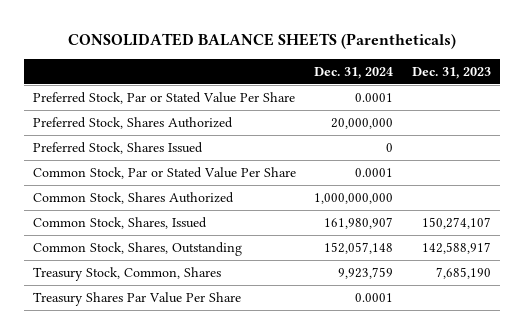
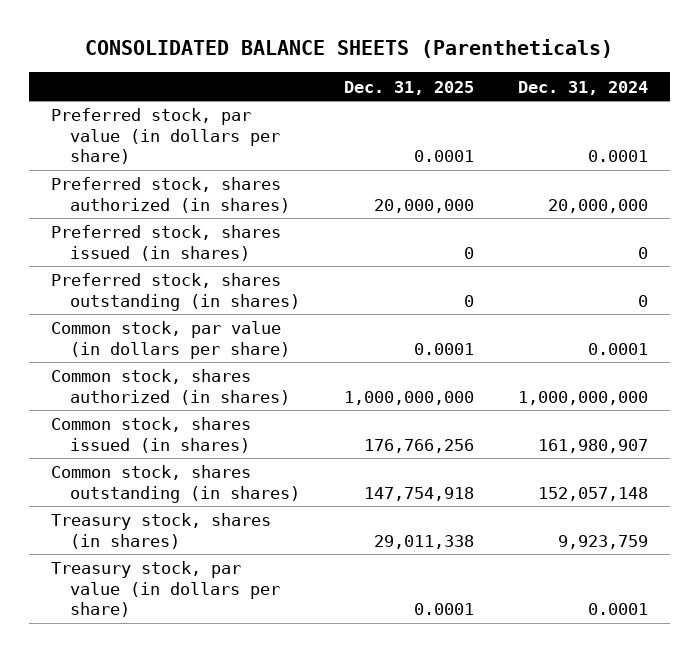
[411,66,491,79] Dec. 31, 2023 -> none
none -> [343,80,474,95] Dec. 31, 2025
[33,91,296,104] Preferred Stock, Par or Stated Value Per Share -> [50,108,280,165] Preferred stock, par value (in dollars per share)
[33,116,234,129] Preferred Stock, Shares Authorized -> [50,177,290,213] Preferred stock, shares authorized (in shares)
[33,141,204,154] Preferred Stock, Shares Issued -> [50,225,281,261] Preferred stock, shares issued (in shares)
none -> [50,273,300,311] Preferred stock, shares outstanding (in shares)
[33,166,297,179] Common Stock, Par or Stated Value Per Share -> [50,321,290,359] Common stock, par value (in dollars per share)
[33,191,235,204] Common Stock, Shares Authorized -> [50,369,290,405] Common stock, shares authorized (in shares)
[33,216,208,229] Common Stock, Shares, Issued -> [50,417,251,453] Common stock, shares issued (in shares)
[33,241,243,256] Common Stock, Shares, Outstanding -> [50,465,300,503] Common stock, shares outstanding (in shares)
[33,266,222,281] Treasury Stock, Common, Shares -> [50,513,271,549] Treasury stock, shares (in shares)
[33,291,242,306] Treasury Shares Par Value Per Share -> [50,561,280,618] Treasury stock, par value (in dollars per share)

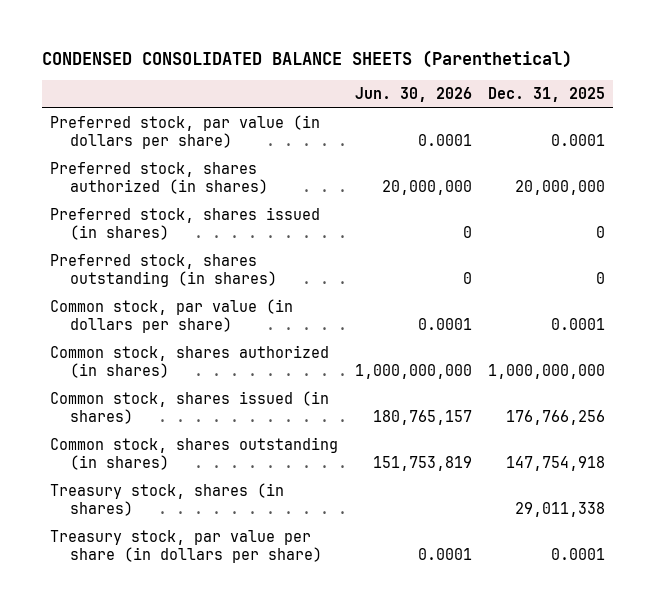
[85,39,614,59] CONSOLIDATED BALANCE SHEETS (Parentheticals) -> [42,50,573,69] CONDENSED CONSOLIDATED BALANCE SHEETS (Parenthetical)
[517,80,648,95] Dec. 31, 2024 -> none
none -> [354,87,472,103] Jun. 30, 2026
[50,561,280,618] Treasury stock, par value (in dollars per share) -> [50,530,323,564] Treasury stock, par value per share (in dollars per share)

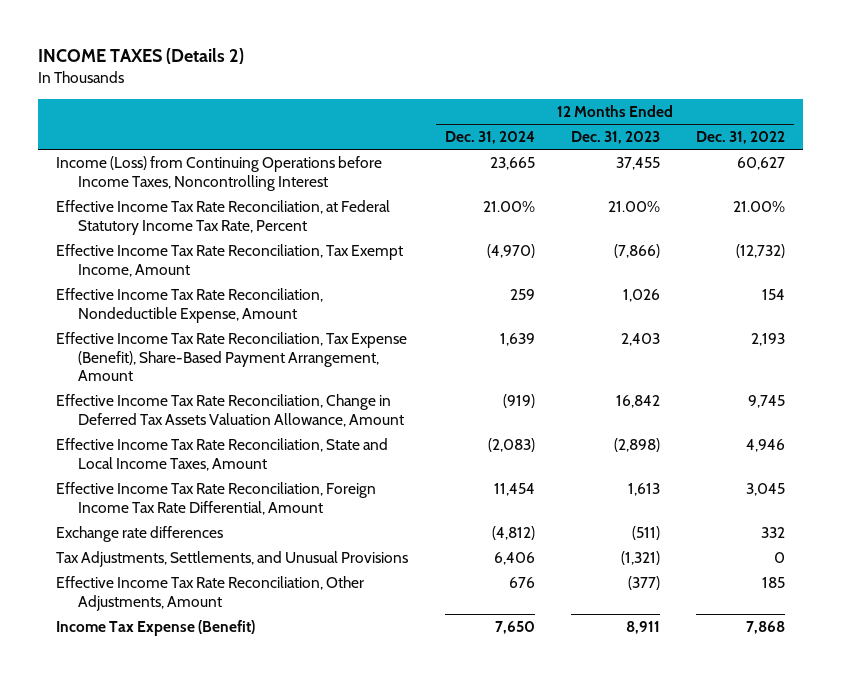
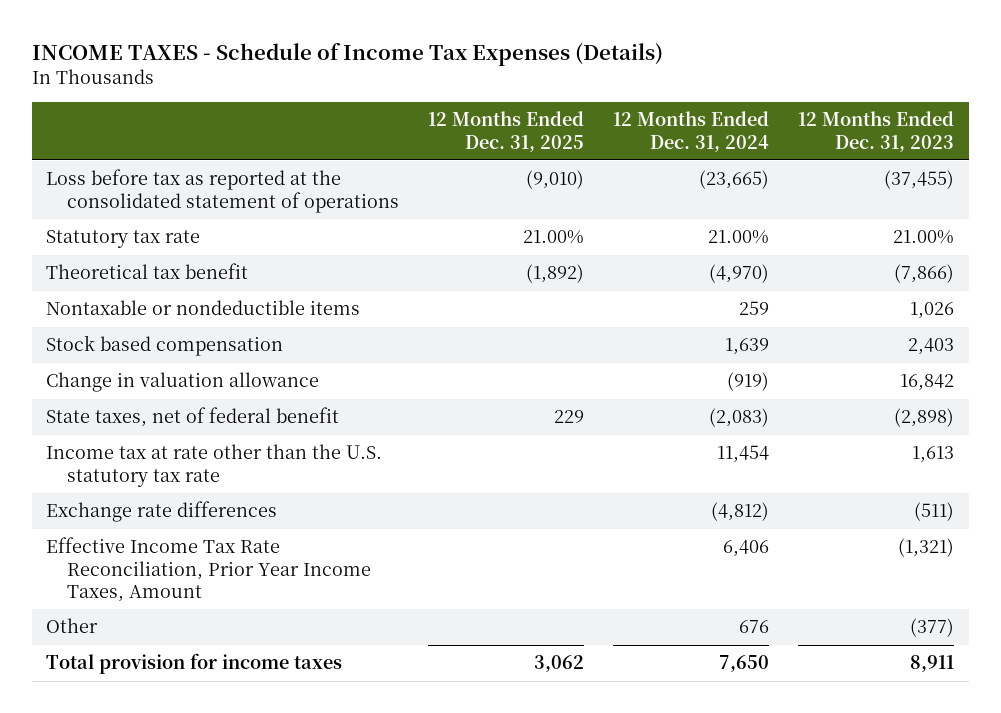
[38,48,245,65] INCOME TAXES (Details 2) -> [31,42,663,66] INCOME TAXES - Schedule of Income Tax Expenses (Details)
[696,131,786,145] Dec. 31, 2022 -> none
none -> [428,111,585,152] 12 Months Ended Dec. 31, 2025
[56,156,383,191] Income (Loss) from Continuing Operations before Income Taxes, Noncontrolling Interest -> [46,169,400,213] Loss before tax as reported at the consolidated statement of operations
[489,157,535,171] 23,665 -> [699,170,770,190] (23,665)
[615,157,660,171] 37,455 -> [884,170,955,190] (37,455)
[56,200,391,235] Effective Income Tax Rate Reconciliation, at Federal Statutory Income Tax Rate, Percent -> [46,230,201,249] Statutory tax rate
[56,244,404,277] Effective Income Tax Rate Reconciliation, Tax Exempt Income, Amount -> [46,263,249,280] Theoretical tax benefit
[56,288,324,323] Effective Income Tax Rate Reconciliation, Nondeductible Expense, Amount -> [46,300,361,316] Nontaxable or nondeductible items
[56,332,408,382] Effective Income Tax Rate Reconciliation, Tax Expense (Benefit), Share-Based Payment Arrangement, Amount -> [46,335,284,357] Stock based compensation
[56,394,405,427] Effective Income Tax Rate Reconciliation, Change in Deferred Tax Assets Valuation Allowance, Amount -> [46,372,320,393] Change in valuation allowance
[56,438,389,471] Effective Income Tax Rate Reconciliation, State and Local Income Taxes, Amount -> [46,407,340,428] State taxes, net of federal benefit
[56,482,377,515] Effective Income Tax Rate Reconciliation, Foreign Income Tax Rate Differential, Amount -> [46,444,383,487] Income tax at rate other than the U.S. statutory tax rate
[56,551,409,568] Tax Adjustments, Settlements, and Unusual Provisions -> [46,537,372,603] Effective Income Tax Rate Reconciliation, Prior Year Income Taxes, Amount
[56,576,365,611] Effective Income Tax Rate Reconciliation, Other Adjustments, Amount -> [46,618,99,634] Other
[56,620,256,637] Income Tax Expense (Benefit) -> [46,653,343,675] Total provision for income taxes

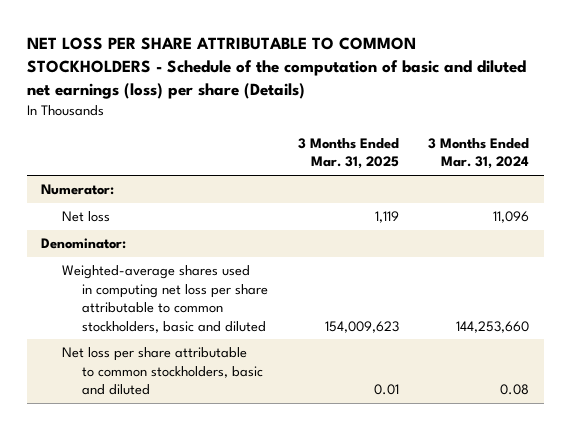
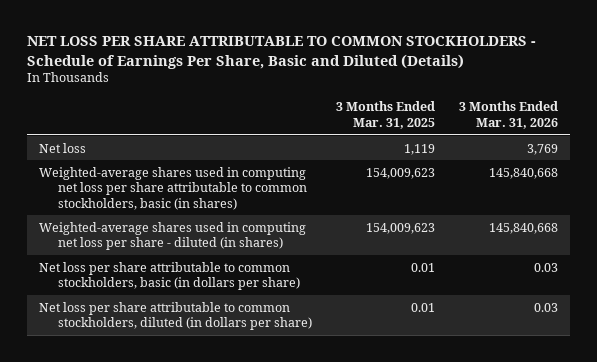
[26,37,526,100] NET LOSS PER SHARE ATTRIBUTABLE TO COMMON STOCKHOLDERS - Schedule of the computation of basic and diluted net earnings (loss) per share (Details) -> [27,36,537,69] NET LOSS PER SHARE ATTRIBUTABLE TO COMMON STOCKHOLDERS - Schedule of Earnings Per Share, Basic and Diluted (Details)
[428,138,530,170] 3 Months Ended Mar. 31, 2024 -> none
none -> [458,101,558,129] 3 Months Ended Mar. 31, 2026
[41,184,115,196] Numerator: -> none
[41,238,127,250] Denominator: -> none
[61,265,269,333] Weighted-average shares used in computing net loss per share attributable to common stockholders, basic and diluted -> [39,166,307,210] Weighted-average shares used in computing net loss per share attributable to common stockholders, basic (in shares)
none -> [39,221,307,251] Weighted-average shares used in computing net loss per share - diluted (in shares)
[61,347,264,396] Net loss per share attributable to common stockholders, basic and diluted -> [39,261,300,291] Net loss per share attributable to common stockholders, basic (in dollars per share)
none -> [39,301,312,331] Net loss per share attributable to common stockholders, diluted (in dollars per share)

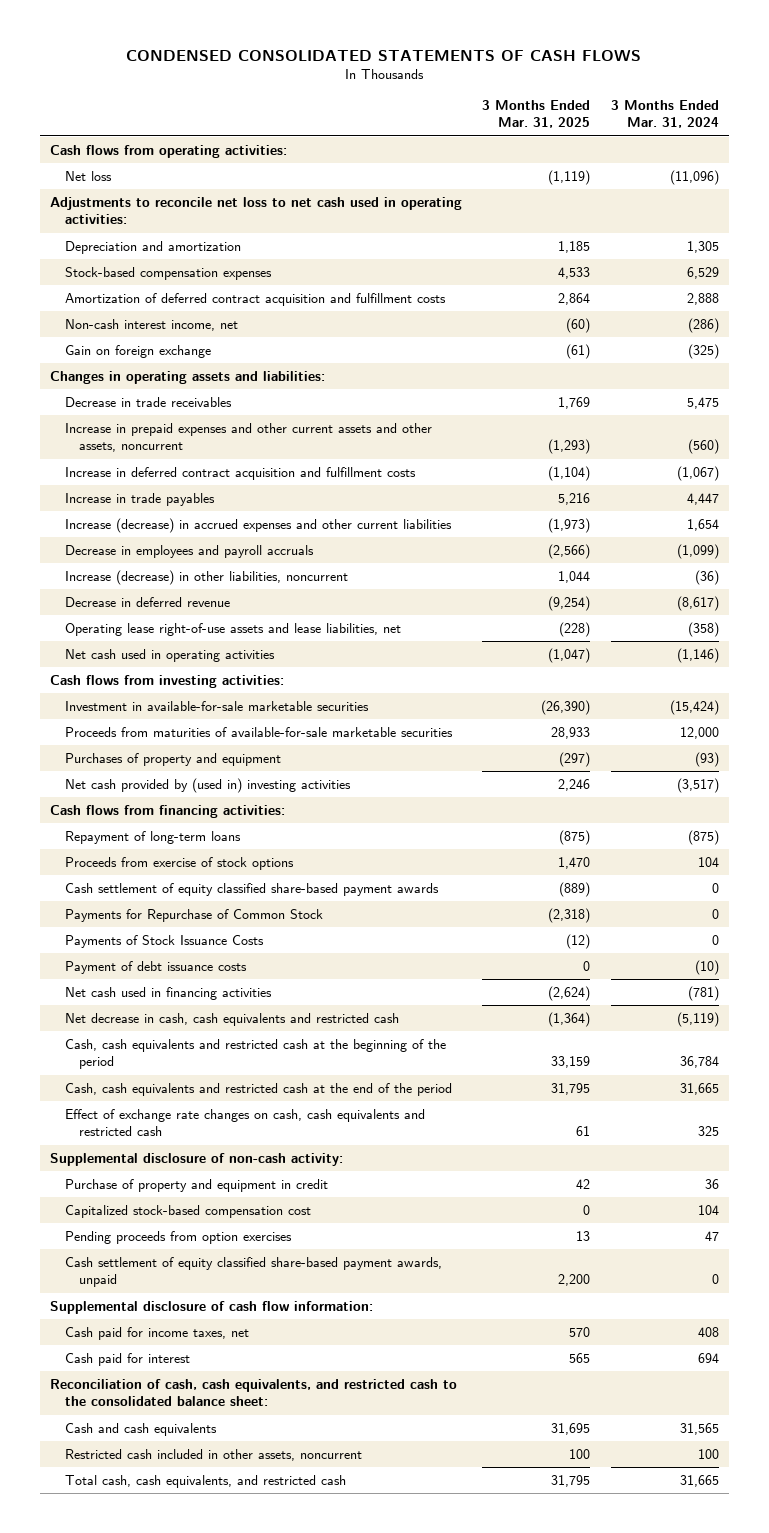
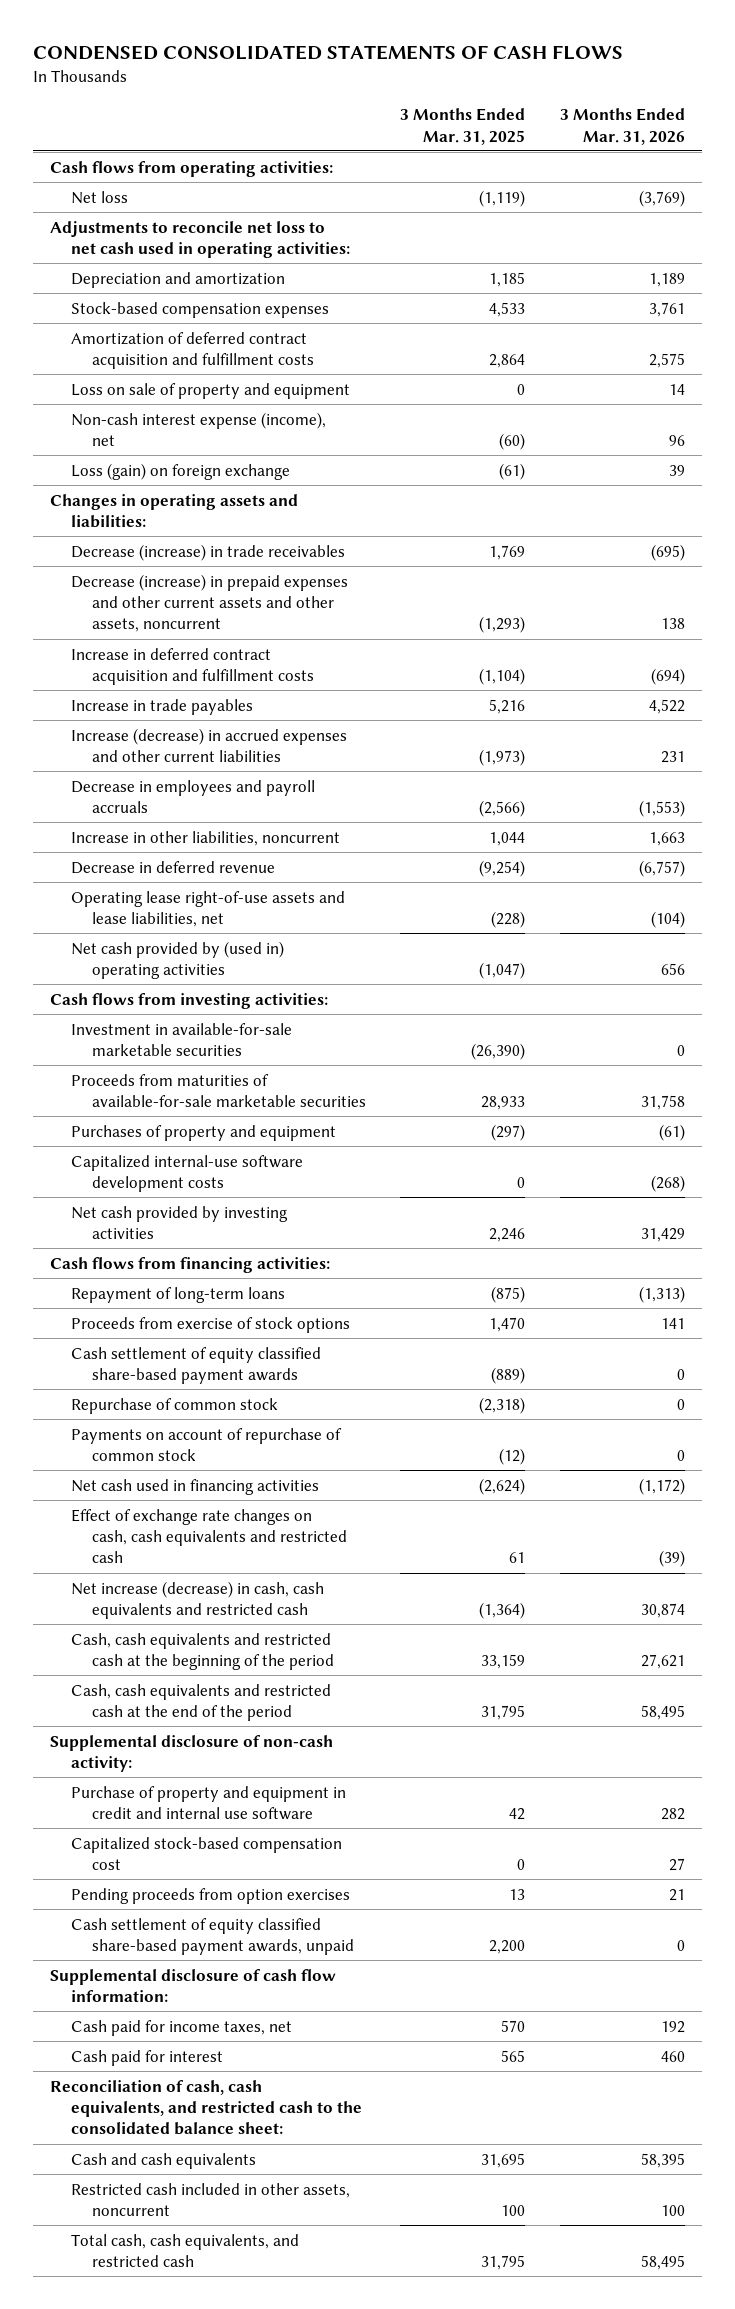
[610,100,719,129] 3 Months Ended Mar. 31, 2024 -> none
none -> [559,108,685,145] 3 Months Ended Mar. 31, 2026
none -> [70,382,350,399] Loss on sale of property and equipment
[64,318,238,331] Non-cash interest income, net -> [70,411,326,446] Non-cash interest expense (income), net
[64,344,211,358] Gain on foreign exchange -> [70,462,290,480] Loss (gain) on foreign exchange
[64,396,232,407] Decrease in trade receivables -> [70,543,345,561] Decrease (increase) in trade receivables
[64,422,432,453] Increase in prepaid expenses and other current assets and other assets, noncurrent -> [70,573,348,633] Decrease (increase) in prepaid expenses and other current assets and other assets, noncurrent
[64,569,348,585] Increase (decrease) in other liabilities, noncurrent -> [70,830,340,846] Increase in other liabilities, noncurrent
[64,648,275,662] Net cash used in operating activities -> [70,940,284,979] Net cash provided by (used in) operating activities
none -> [70,1154,303,1192] Capitalized internal-use software development costs
[64,777,351,793] Net cash provided by (used in) investing activities -> [70,1205,288,1239] Net cash provided by investing activities
[64,934,264,948] Payments of Stock Issuance Costs -> none
[64,960,247,974] Payment of debt issuance costs -> none
[64,908,323,922] Payments for Repurchase of Common Stock -> [70,1397,278,1414] Repurchase of common stock
none -> [70,1427,342,1461] Payments on account of repurchase of common stock
[64,1108,425,1137] Effect of exchange rate changes on cash, cash equivalents and restricted cash -> [70,1508,347,1564] Effect of exchange rate changes on cash, cash equivalents and restricted cash
[64,1012,399,1026] Net decrease in cash, cash equivalents and restricted cash -> [70,1580,324,1619] Net increase (decrease) in cash, cash equivalents and restricted cash
[64,1178,328,1192] Purchase of property and equipment in credit -> [70,1785,346,1820] Purchase of property and equipment in credit and internal use software

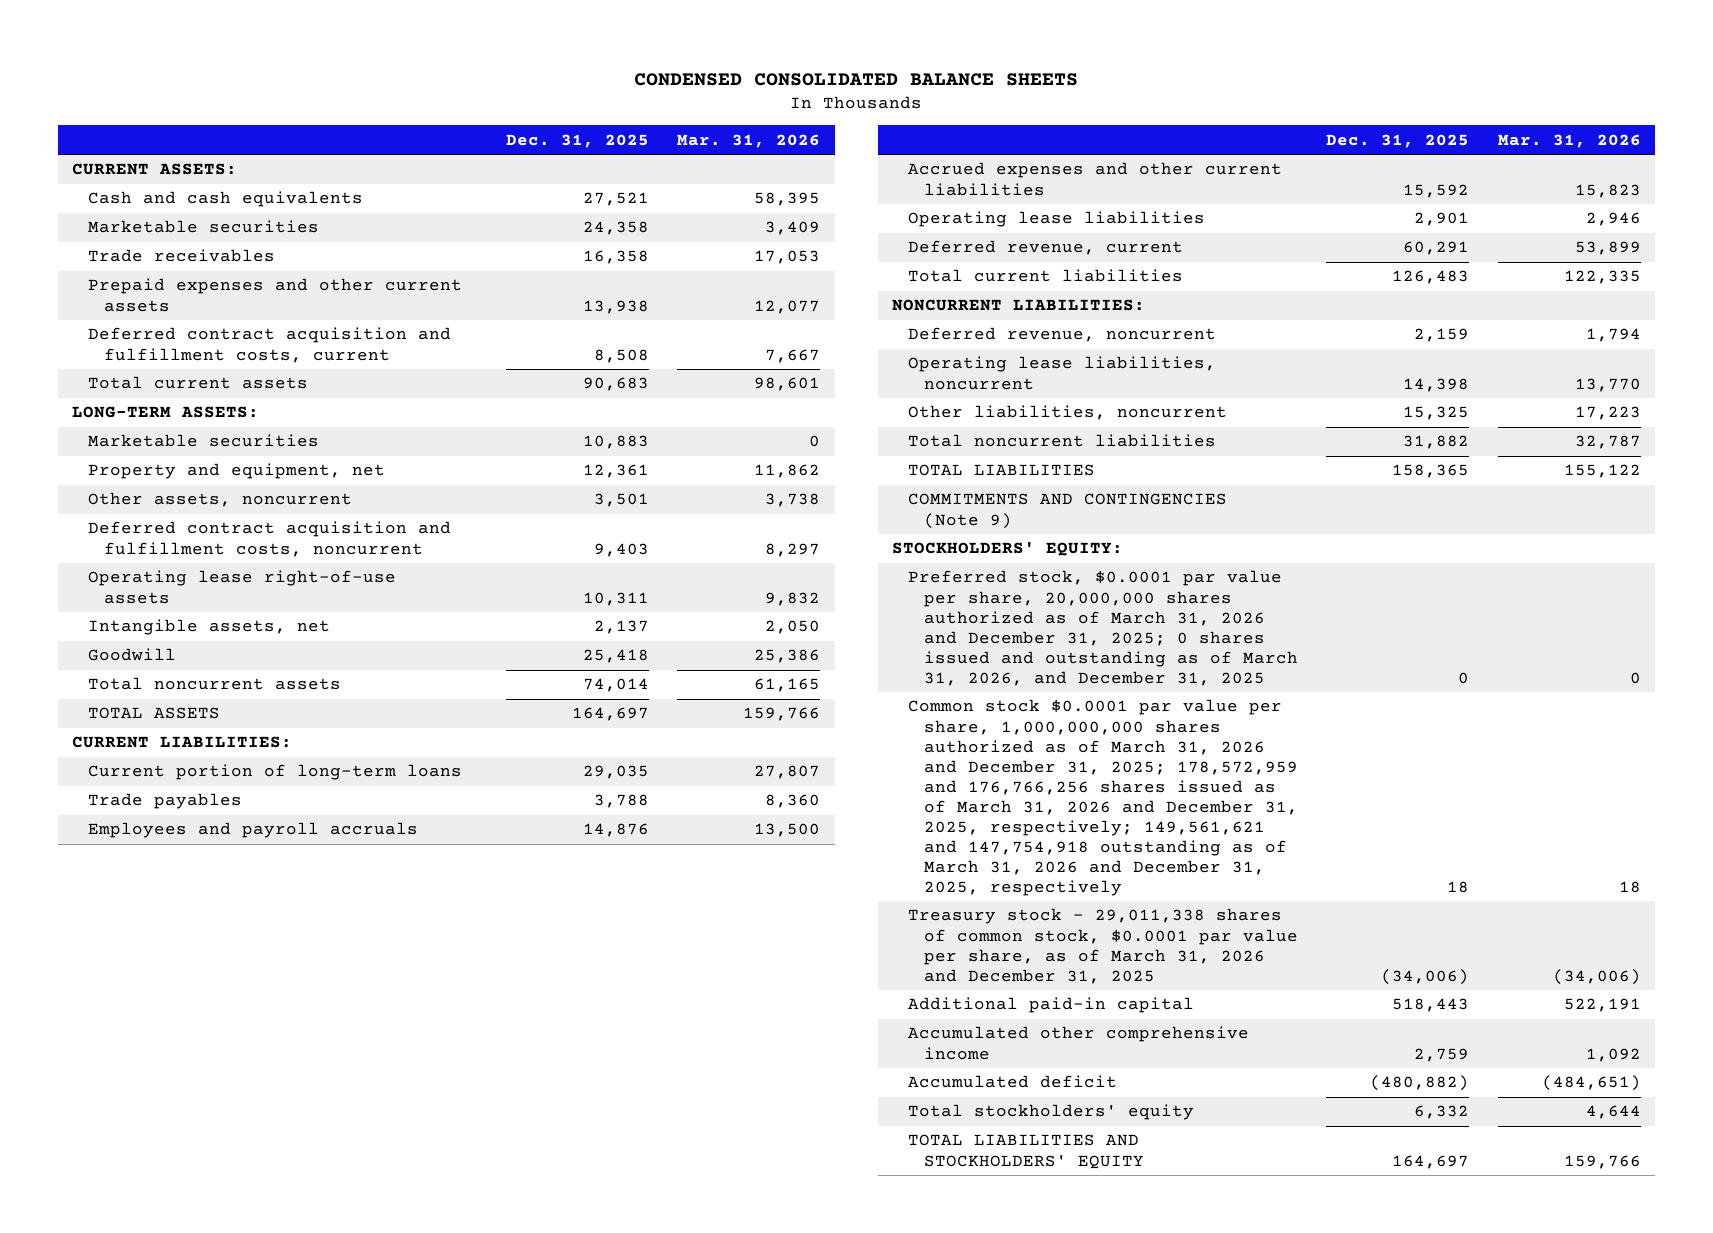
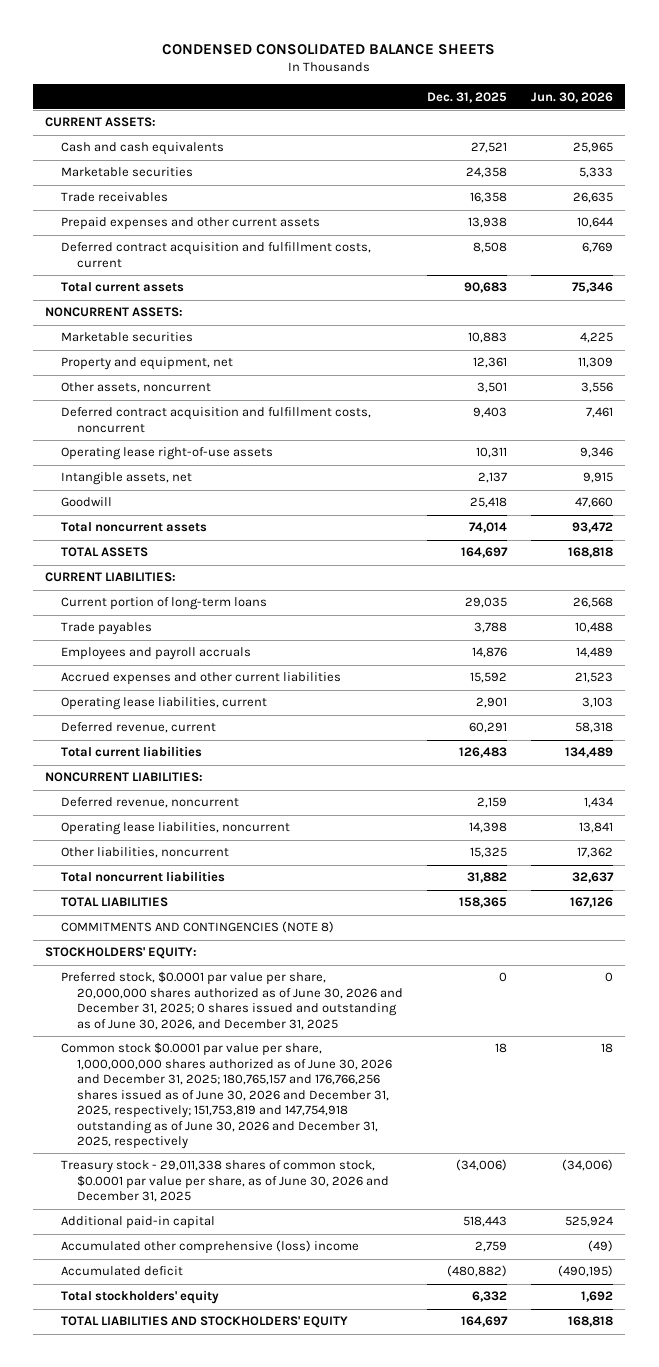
[677,133,821,148] Mar. 31, 2026 -> none
none -> [531,91,614,103] Jun. 30, 2026
[71,406,259,419] LONG-TERM ASSETS: -> [45,307,184,318] NONCURRENT ASSETS:
[908,211,1206,228] Operating lease liabilities -> [61,697,268,711] Operating lease liabilities, current
[908,493,1228,529] COMMITMENTS AND CONTINGENCIES (Note 9) -> [61,921,335,934] COMMITMENTS AND CONTINGENCIES (NOTE 8)
[908,570,1298,686] Preferred stock, $0.0001 par value per share, 20,000,000 shares authorized as of March 31, 2026 and December 31, 2025; 0 shares issued and outstanding as of March 31, 2026, and December 31, 2025 -> [61,971,404,1030] Preferred stock, $0.0001 par value per share, 20,000,000 shares authorized as of June 30, 2026 and December 31, 2025; 0 shares issued and outstanding as of June 30, 2026, and December 31, 2025
[908,699,1298,897] Common stock $0.0001 par value per share, 1,000,000,000 shares authorized as of March 31, 2026 and December 31, 2025; 178,572,959 and 176,766,256 shares issued as of March 31, 2026 and December 31, 2025, respectively; 149,561,621 and 147,754,918 outstanding as of March 31, 2026 and December 31, 2025, respectively -> [61,1042,393,1150] Common stock $0.0001 par value per share, 1,000,000,000 shares authorized as of June 30, 2026 and December 31, 2025; 180,765,157 and 176,766,256 shares issued as of June 30, 2026 and December 31, 2025, respectively; 151,753,819 and 147,754,918 outstanding as of June 30, 2026 and December 31, 2025, respectively
[908,908,1298,984] Treasury stock - 29,011,338 shares of common stock, $0.0001 par value per share, as of March 31, 2026 and December 31, 2025 -> [61,1160,390,1203] Treasury stock - 29,011,338 shares of common stock, $0.0001 par value per share, as of June 30, 2026 and December 31, 2025
[908,1026,1250,1060] Accumulated other comprehensive income -> [61,1240,360,1255] Accumulated other comprehensive (loss) income

